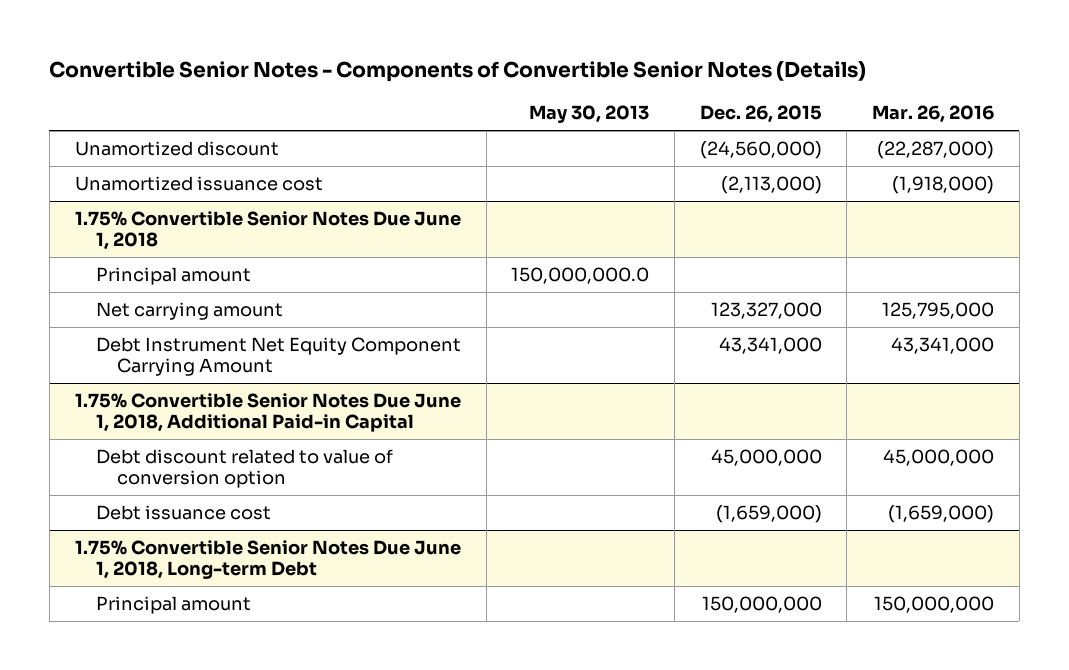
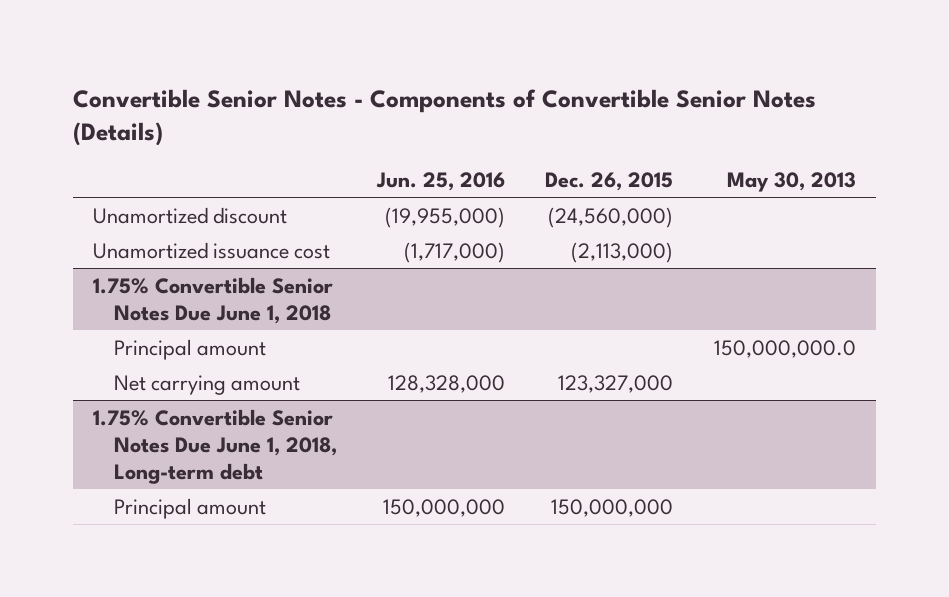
[872,105,995,124] Mar. 26, 2016 -> none
none -> [375,171,505,191] Jun. 25, 2016
[96,337,462,377] Debt Instrument Net Equity Component Carrying Amount -> none
[74,393,461,433] 1.75% Convertible Senior Notes Due June 1, 2018, Additional Paid-in Capital -> none
[96,449,394,489] Debt discount related to value of conversion option -> none
[96,505,272,521] Debt issuance cost -> none
[74,540,461,580] 1.75% Convertible Senior Notes Due June 1, 2018, Long-term Debt -> [92,408,337,484] 1.75% Convertible Senior Notes Due June 1, 2018, Long-term debt

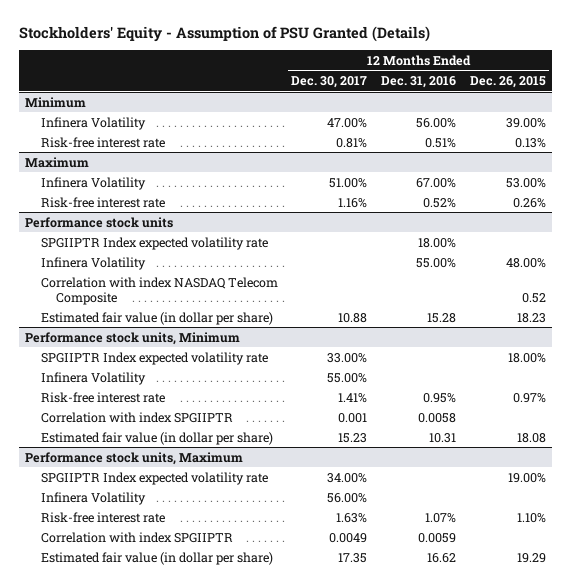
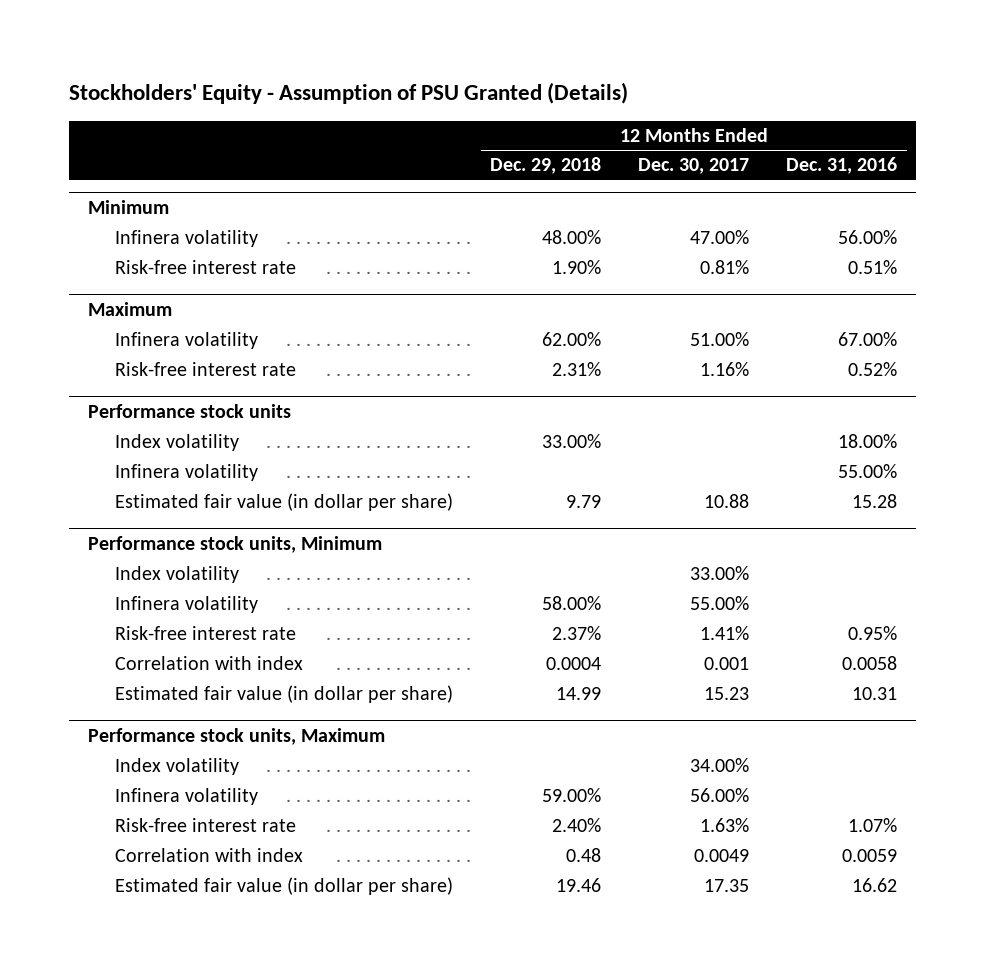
[469,76,546,89] Dec. 26, 2015 -> none
none -> [490,157,602,175] Dec. 29, 2018
[40,116,146,130] Infinera Volatility -> [114,230,258,248] Infinera volatility
[40,176,146,190] Infinera Volatility -> [114,332,258,350] Infinera volatility
[40,276,278,305] Correlation with index NASDAQ Telecom Composite -> none
[40,236,268,250] SPGIIPTR Index expected volatility rate -> [114,434,239,452] Index volatility
[40,256,146,270] Infinera Volatility -> [114,464,258,482] Infinera volatility
[40,351,268,365] SPGIIPTR Index expected volatility rate -> [114,566,239,584] Index volatility
[40,371,146,385] Infinera Volatility -> [114,596,258,614] Infinera volatility
[40,411,233,423] Correlation with index SPGIIPTR -> [114,656,303,671] Correlation with index
[40,471,268,485] SPGIIPTR Index expected volatility rate -> [114,758,239,776] Index volatility
[40,491,146,505] Infinera Volatility -> [114,788,258,806] Infinera volatility
[40,531,233,543] Correlation with index SPGIIPTR -> [114,848,303,863] Correlation with index

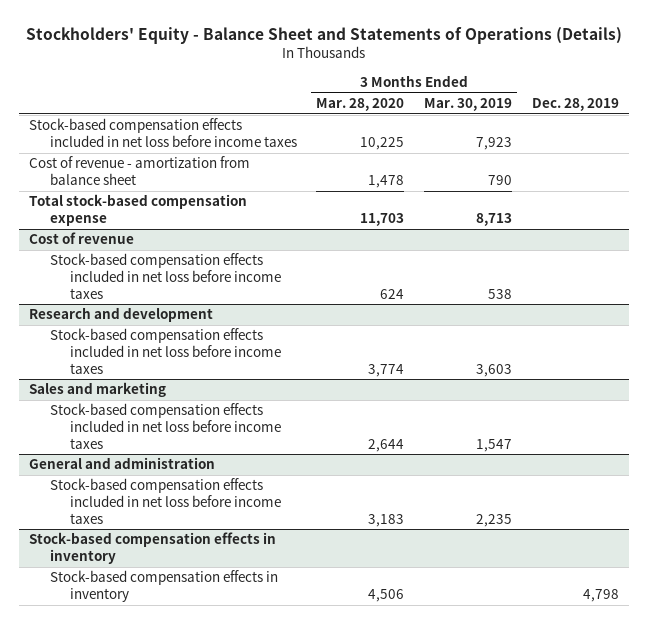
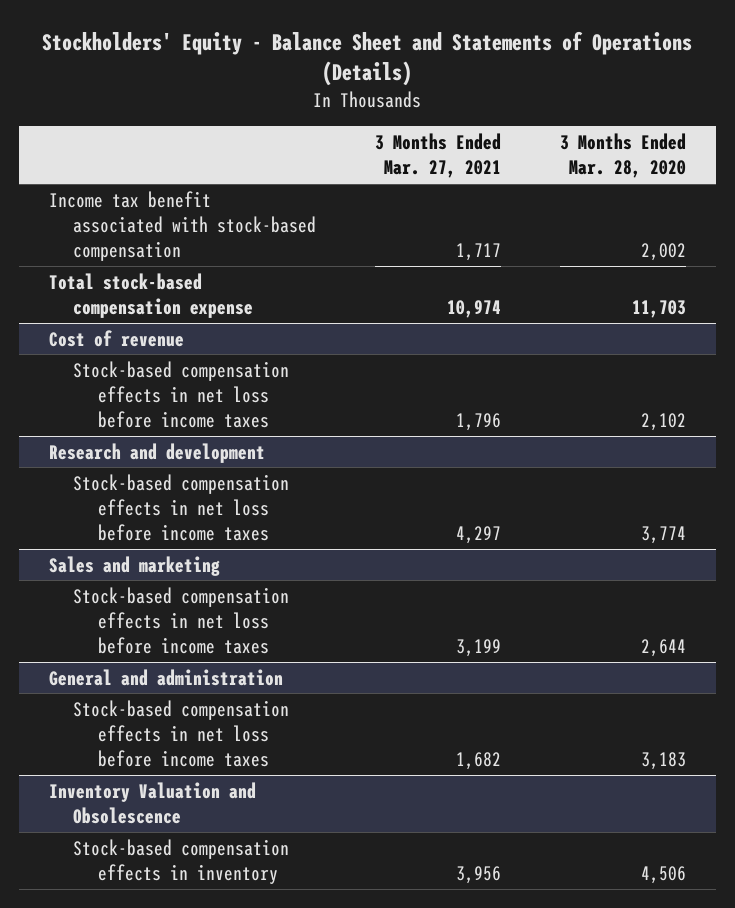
[423,97,512,111] Mar. 30, 2019 -> none
[531,97,619,111] Dec. 28, 2019 -> none
none -> [375,132,502,179] 3 Months Ended Mar. 27, 2021
[28,118,297,148] Stock-based compensation effects included in net loss before income taxes -> none
[28,156,250,186] Cost of revenue - amortization from balance sheet -> none
none -> [48,190,317,262] Income tax benefit associated with stock-based compensation
[49,253,282,299] Stock-based compensation effects included in net loss before income taxes -> [73,360,290,429] Stock-based compensation effects in net loss before income taxes
[380,288,405,299] 624 -> [641,413,687,432] 2,102
[49,328,282,374] Stock-based compensation effects included in net loss before income taxes -> [73,473,290,542] Stock-based compensation effects in net loss before income taxes
[49,403,282,449] Stock-based compensation effects included in net loss before income taxes -> [73,586,290,655] Stock-based compensation effects in net loss before income taxes
[49,478,282,524] Stock-based compensation effects included in net loss before income taxes -> [73,699,290,768] Stock-based compensation effects in net loss before income taxes
[28,532,276,565] Stock-based compensation effects in inventory -> [48,781,256,824] Inventory Valuation and Obsolescence

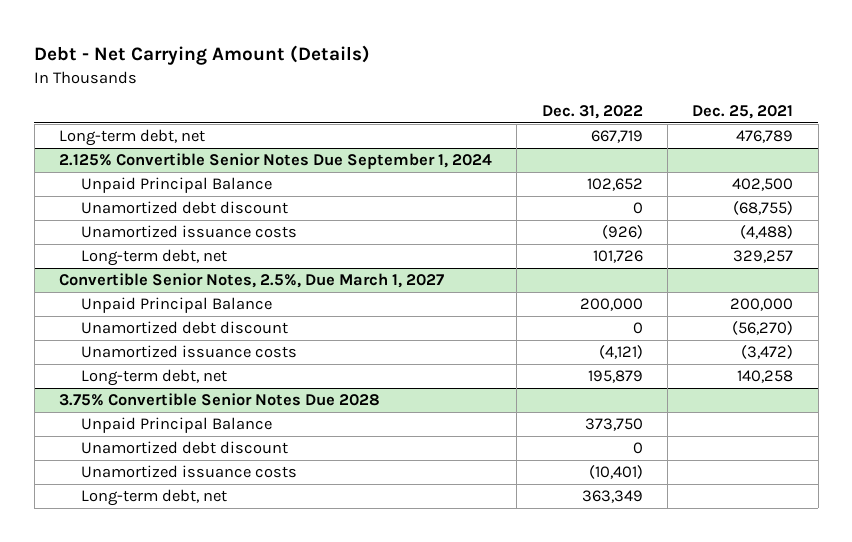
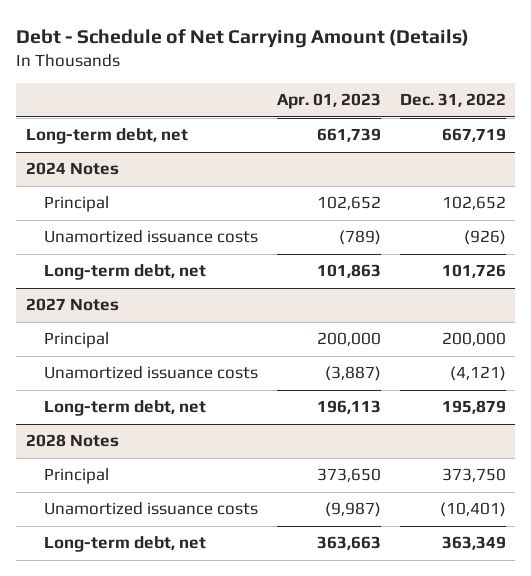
[34,45,371,66] Debt - Net Carrying Amount (Details) -> [16,28,470,48] Debt - Schedule of Net Carrying Amount (Details)
[692,105,794,120] Dec. 25, 2021 -> none
none -> [276,93,381,110] Apr. 01, 2023
[80,201,288,215] Unamortized debt discount -> none
[59,153,493,170] 2.125% Convertible Senior Notes Due September 1, 2024 -> [25,162,119,176] 2024 Notes
[80,177,272,194] Unpaid Principal Balance -> [43,196,109,213] Principal
[80,321,288,335] Unamortized debt discount -> none
[59,273,445,289] Convertible Senior Notes, 2.5%, Due March 1, 2027 -> [25,298,119,312] 2027 Notes
[80,297,272,314] Unpaid Principal Balance -> [43,332,109,349] Principal
[80,441,288,455] Unamortized debt discount -> none
[59,393,381,407] 3.75% Convertible Senior Notes Due 2028 -> [25,434,119,448] 2028 Notes
[80,417,272,434] Unpaid Principal Balance -> [43,468,109,485] Principal

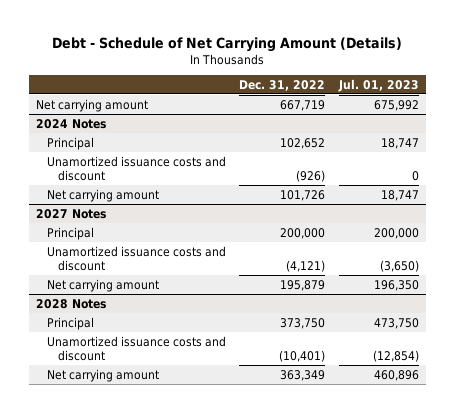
[276,93,381,110] Apr. 01, 2023 -> none
none -> [337,78,419,92] Jul. 01, 2023
[25,128,188,145] Long-term debt, net -> [35,98,148,112] Net carrying amount
[43,230,258,244] Unamortized issuance costs -> [46,155,226,181] Unamortized issuance costs and discount
[43,264,206,281] Long-term debt, net -> [46,188,159,202] Net carrying amount
[43,366,258,380] Unamortized issuance costs -> [46,245,226,271] Unamortized issuance costs and discount
[43,400,206,417] Long-term debt, net -> [46,278,159,292] Net carrying amount
[43,502,258,516] Unamortized issuance costs -> [46,335,226,361] Unamortized issuance costs and discount
[43,536,206,553] Long-term debt, net -> [46,368,159,382] Net carrying amount

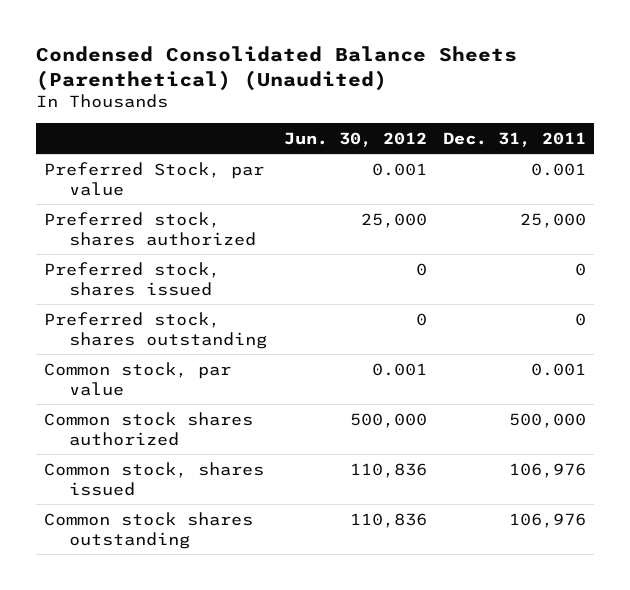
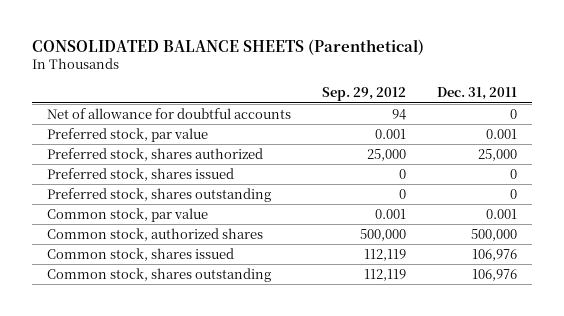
[36,46,518,91] Condensed Consolidated Balance Sheets (Parenthetical) (Unaudited) -> [31,38,424,55] CONSOLIDATED BALANCE SHEETS (Parenthetical)
[283,131,427,147] Jun. 30, 2012 -> none
none -> [322,87,407,102] Sep. 29, 2012
none -> [47,107,292,119] Net of allowance for doubtful accounts
[44,161,265,196] Preferred Stock, par value -> [47,127,209,142] Preferred stock, par value
[44,411,254,446] Common stock shares authorized -> [47,227,264,241] Common stock, authorized shares
[44,511,254,549] Common stock shares outstanding -> [47,267,272,282] Common stock, shares outstanding

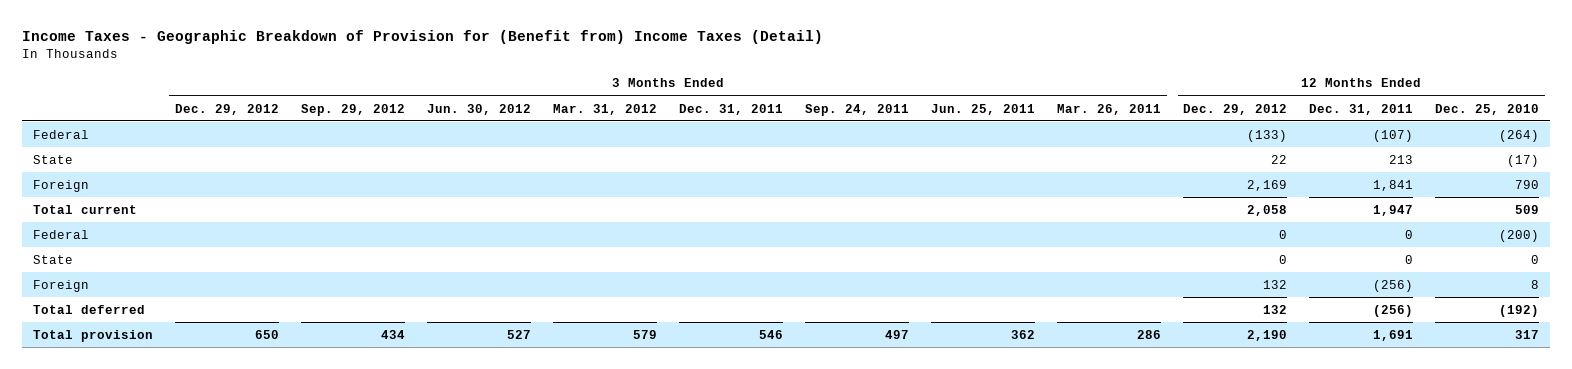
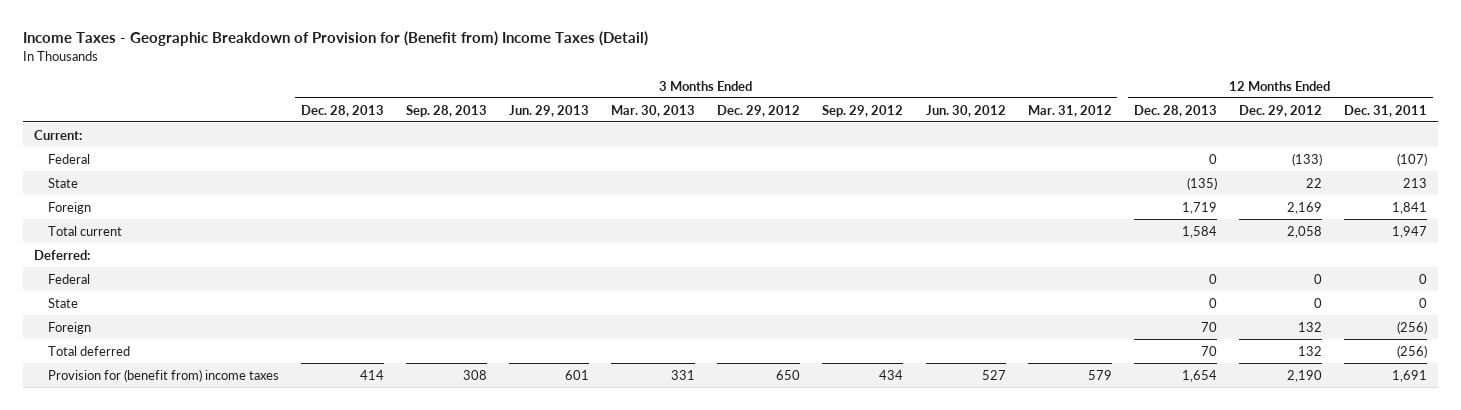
[679,103,784,115] Dec. 31, 2011 -> none
[805,103,910,116] Sep. 24, 2011 -> none
[931,103,1036,115] Jun. 25, 2011 -> none
[1057,103,1162,115] Mar. 26, 2011 -> none
[1435,103,1540,115] Dec. 25, 2010 -> none
none -> [300,104,384,117] Dec. 28, 2013
none -> [406,104,488,117] Sep. 28, 2013
none -> [509,104,590,117] Jun. 29, 2013
none -> [611,104,696,117] Mar. 30, 2013
none -> [1133,104,1217,117] Dec. 28, 2013
none -> [33,129,82,140] Current:
none -> [33,249,90,260] Deferred:
[32,329,153,342] Total provision -> [47,368,279,382] Provision for (benefit from) income taxes

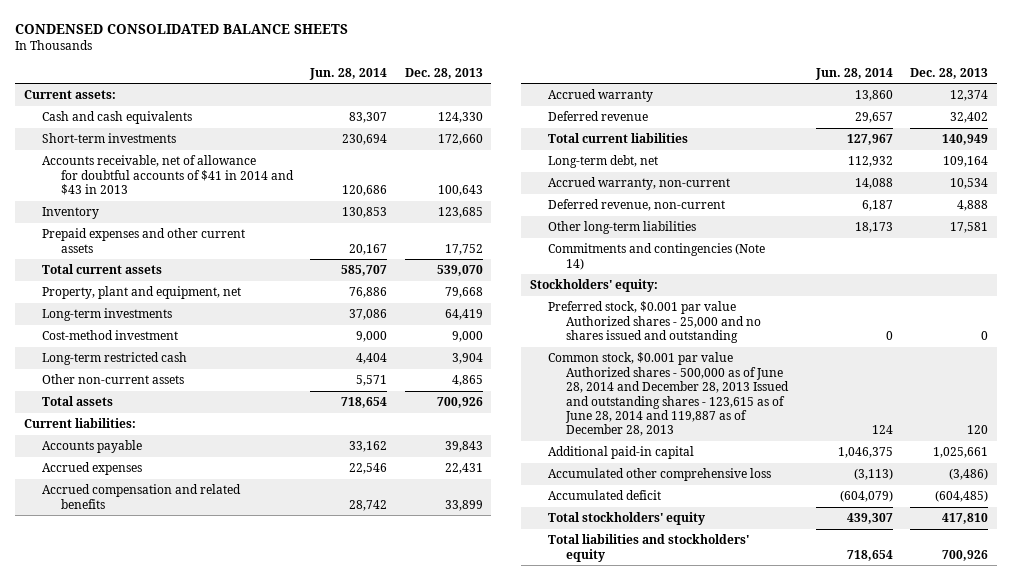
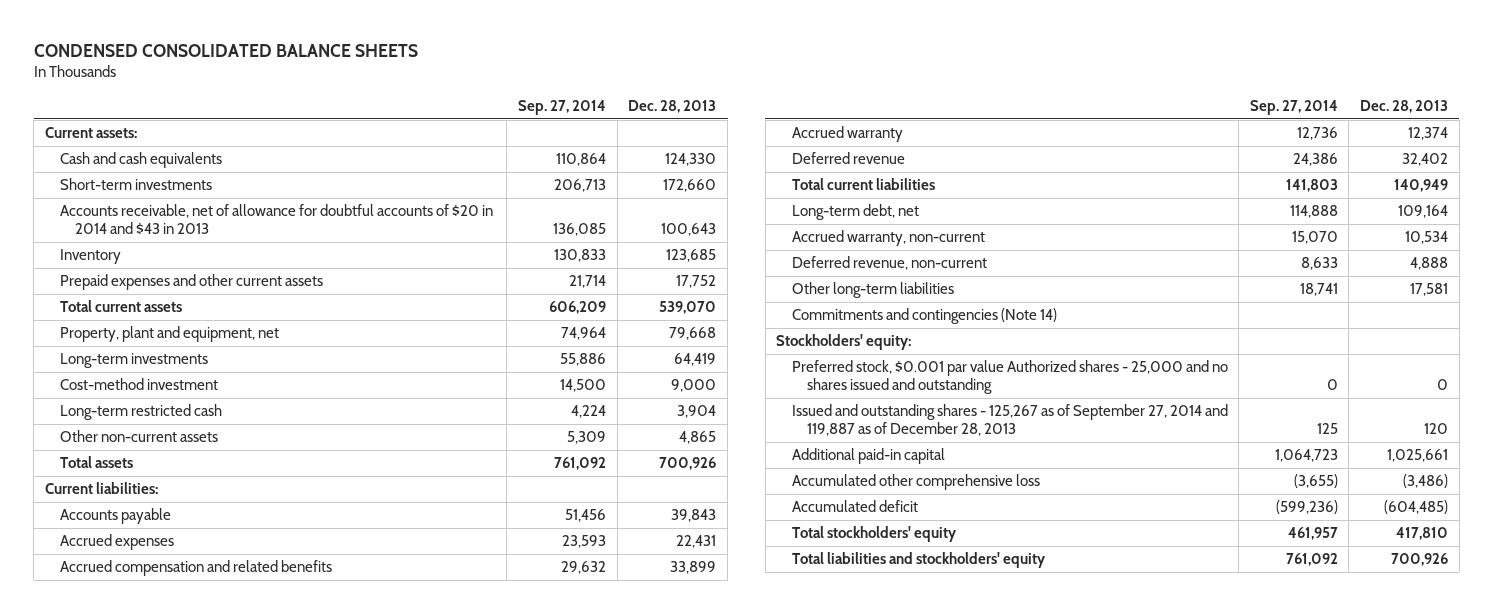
[309,67,388,80] Jun. 28, 2014 -> none
none -> [518,99,607,115] Sep. 27, 2014
[42,155,294,196] Accounts receivable, net of allowance for doubtful accounts of $41 in 2014 and $43 in 2013 -> [59,204,493,236] Accounts receivable, net of allowance for doubtful accounts of $20 in 2014 and $43 in 2013
[547,352,790,437] Common stock, $0.001 par value Authorized shares - 500,000 as of June 28, 2014 and December 28, 2013 Issued and outstanding shares - 123,615 as of June 28, 2014 and 119,887 as of December 28, 2013 -> [791,404,1228,437] Issued and outstanding shares - 125,267 as of September 27, 2014 and 119,887 as of December 28, 2013

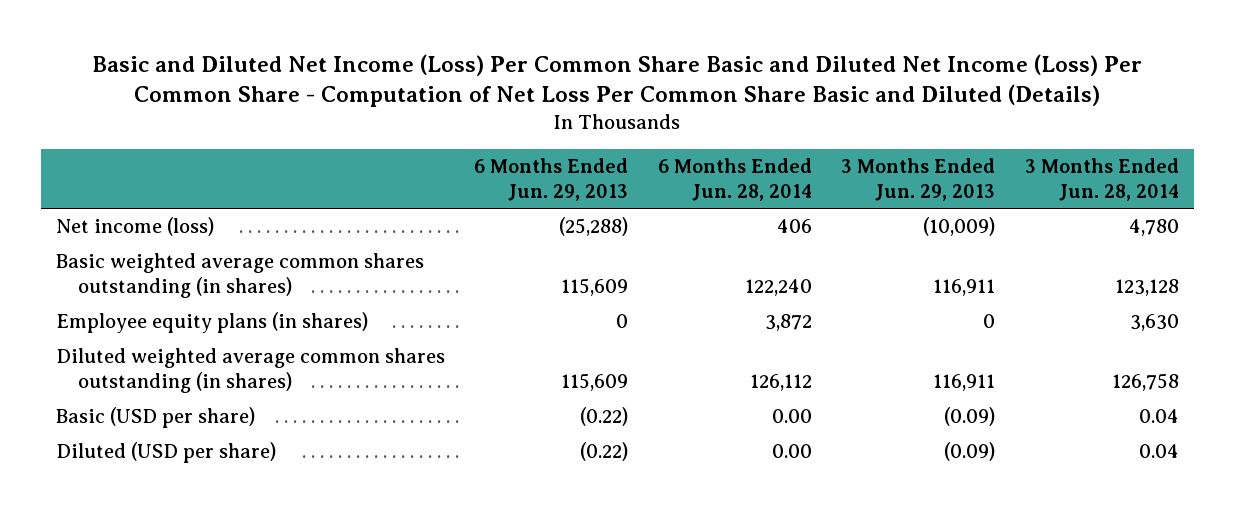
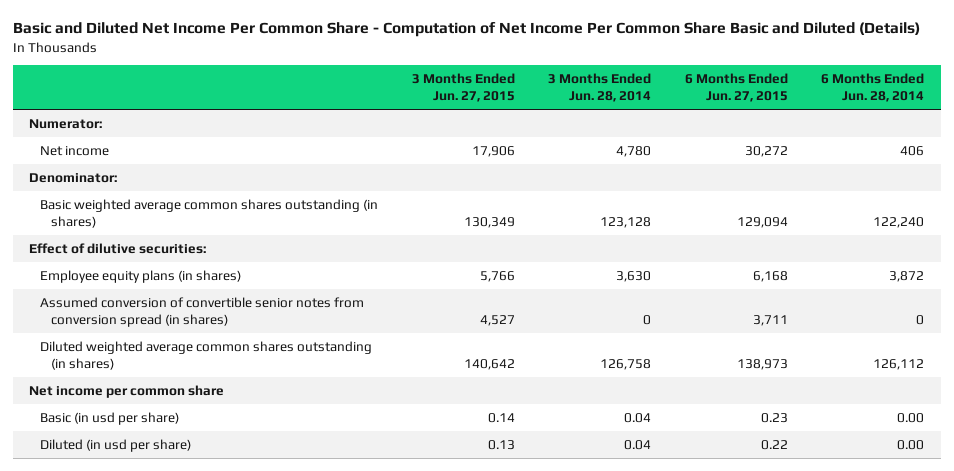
[92,53,1143,108] Basic and Diluted Net Income (Loss) Per Common Share Basic and Diluted Net Income (Loss) Per Common Share - Computation of Net Loss Per Common Share Basic and Diluted (Details) -> [12,22,920,38] Basic and Diluted Net Income Per Common Share - Computation of Net Income Per Common Share Basic and Diluted (Details)
[474,157,629,201] 6 Months Ended Jun. 29, 2013 -> none
[841,157,996,201] 3 Months Ended Jun. 29, 2013 -> none
none -> [411,72,515,103] 3 Months Ended Jun. 27, 2015
none -> [684,72,788,103] 6 Months Ended Jun. 27, 2015
none -> [29,118,103,129] Numerator:
[55,217,214,237] Net income (loss) -> [40,145,110,156] Net income
none -> [29,172,118,183] Denominator:
none -> [29,242,207,254] Effect of dilutive securities:
none -> [40,296,365,328] Assumed conversion of convertible senior notes from conversion spread (in shares)
none -> [29,384,225,398] Net income per common share
[55,407,255,429] Basic (USD per share) -> [40,411,180,425] Basic (in usd per share)
[55,442,276,464] Diluted (USD per share) -> [40,438,192,452] Diluted (in usd per share)

